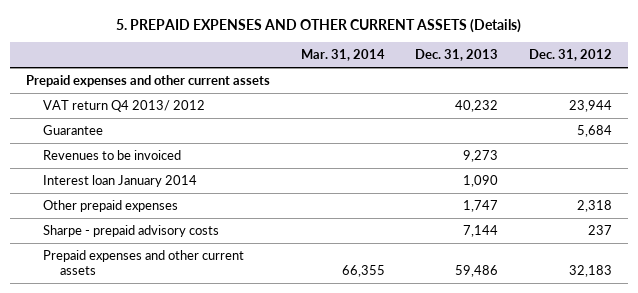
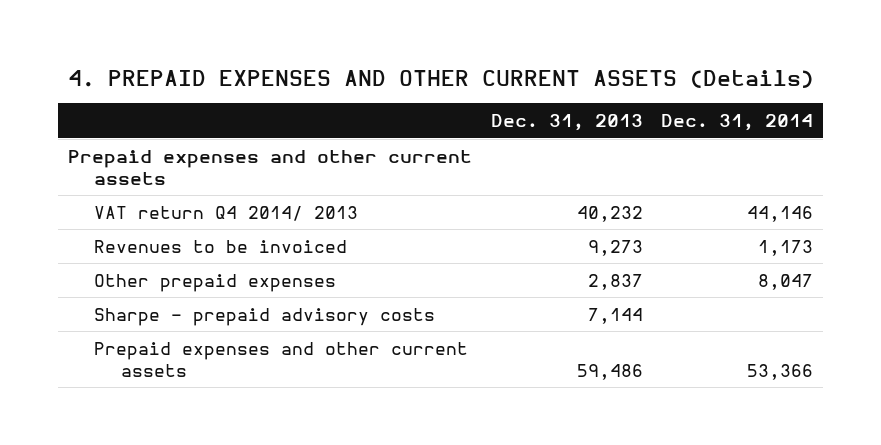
[116,18,522,33] 5. PREPAID EXPENSES AND OTHER CURRENT ASSETS (Details) -> [67,69,814,88] 4. PREPAID EXPENSES AND OTHER CURRENT ASSETS (Details)
[300,48,385,61] Mar. 31, 2014 -> none
[529,48,613,61] Dec. 31, 2012 -> none
none -> [661,114,814,132] Dec. 31, 2014
[43,124,104,135] Guarantee -> none
[43,99,206,112] VAT return Q4 2013/ 2012 -> [94,205,359,221] VAT return Q4 2014/ 2013
[43,174,198,187] Interest loan January 2014 -> none
[463,199,499,212] 1,747 -> [587,273,643,290] 2,837

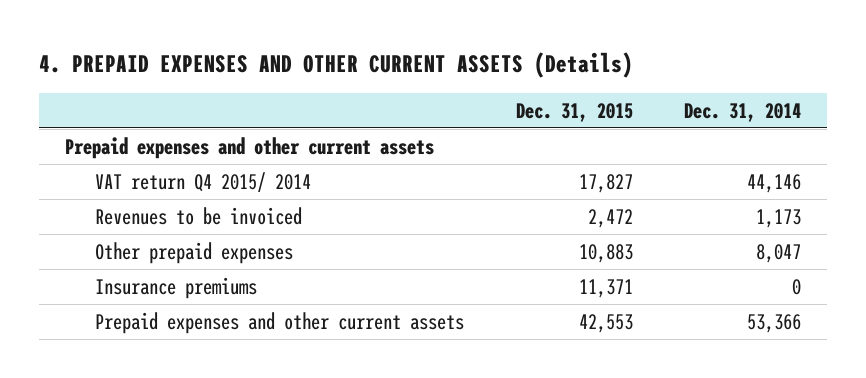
[490,114,643,132] Dec. 31, 2013 -> none
none -> [515,102,633,122] Dec. 31, 2015
[94,205,359,221] VAT return Q4 2014/ 2013 -> [95,171,312,192] VAT return Q4 2015/ 2014
[94,307,436,326] Sharpe - prepaid advisory costs -> none
none -> [95,276,258,299] Insurance premiums

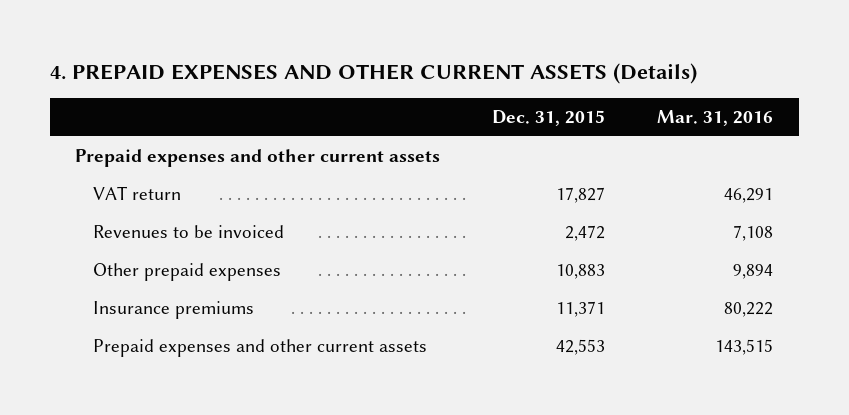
[684,102,802,122] Dec. 31, 2014 -> none
none -> [657,110,774,127] Mar. 31, 2016
[95,171,312,192] VAT return Q4 2015/ 2014 -> [93,185,182,200] VAT return

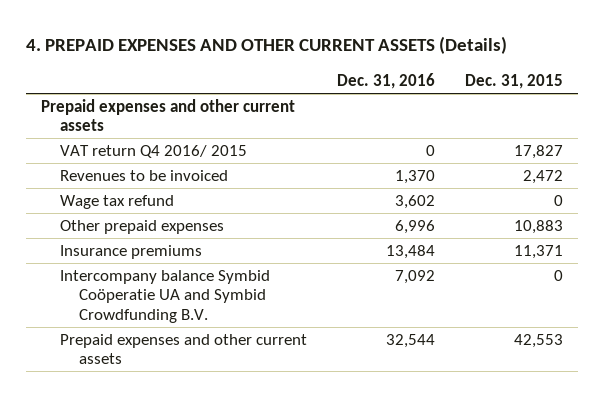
[657,110,774,127] Mar. 31, 2016 -> none
none -> [337,73,436,90] Dec. 31, 2016
[93,185,182,200] VAT return -> [59,144,247,158] VAT return Q4 2016/ 2015
none -> [59,194,174,209] Wage tax refund
none -> [59,269,270,323] Intercompany balance Symbid Coöperatie UA and Symbid Crowdfunding B.V.

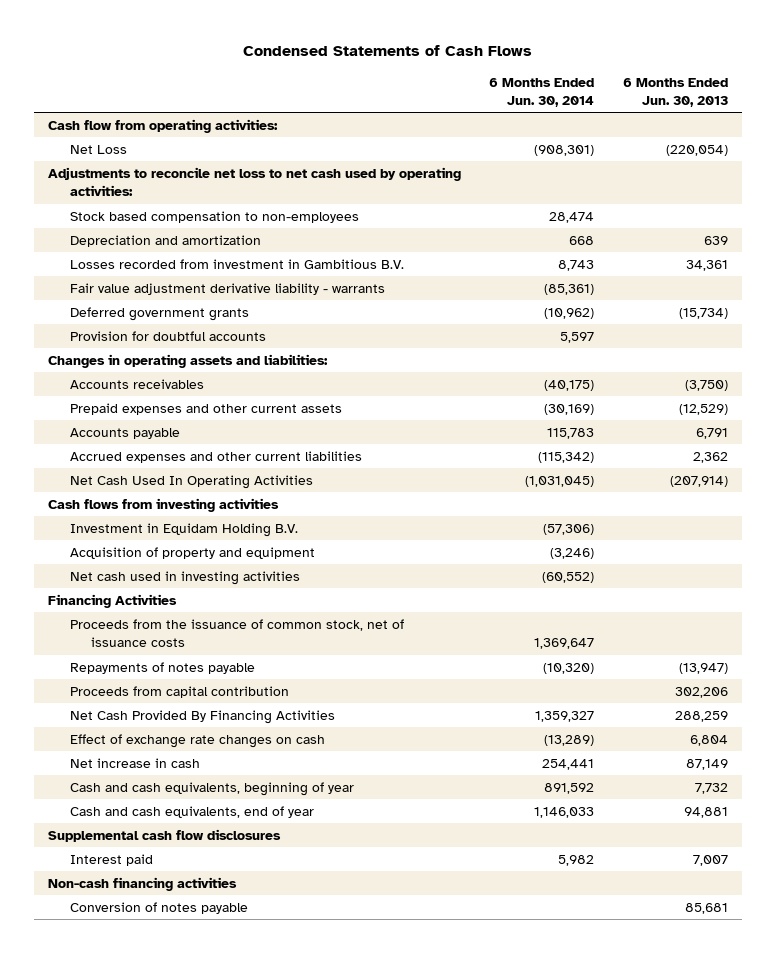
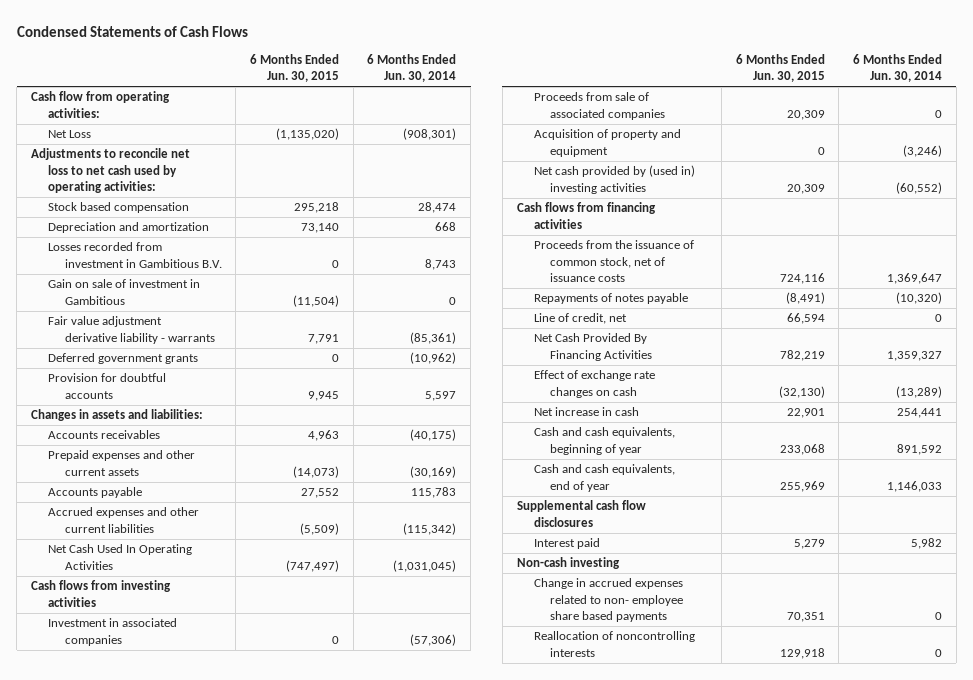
[622,77,728,107] 6 Months Ended Jun. 30, 2013 -> none
none -> [250,53,340,83] 6 Months Ended Jun. 30, 2015
[69,210,359,223] Stock based compensation to non-employees -> [47,202,189,214] Stock based compensation
none -> [47,279,200,305] Gain on sale of investment in Gambitious
[48,353,329,368] Changes in operating assets and liabilities: -> [30,409,203,422] Changes in assets and liabilities:
[69,522,298,537] Investment in Equidam Holding B.V. -> [47,618,177,646] Investment in associated companies
none -> [533,92,666,120] Proceeds from sale of associated companies
[69,570,300,585] Net cash used in investing activities -> [533,165,695,194] Net cash provided by (used in) investing activities
[48,593,178,608] Financing Activities -> [516,202,656,229] Cash flows from financing activities
[69,685,289,698] Proceeds from capital contribution -> none
none -> [533,313,627,325] Line of credit, net
[69,901,248,914] Conversion of notes payable -> none
[48,876,238,891] Non-cash financing activities -> [516,557,620,570] Non-cash investing
none -> [533,578,684,623] Change in accrued expenses related to non- employee share based payments
none -> [533,631,695,657] Reallocation of noncontrolling interests

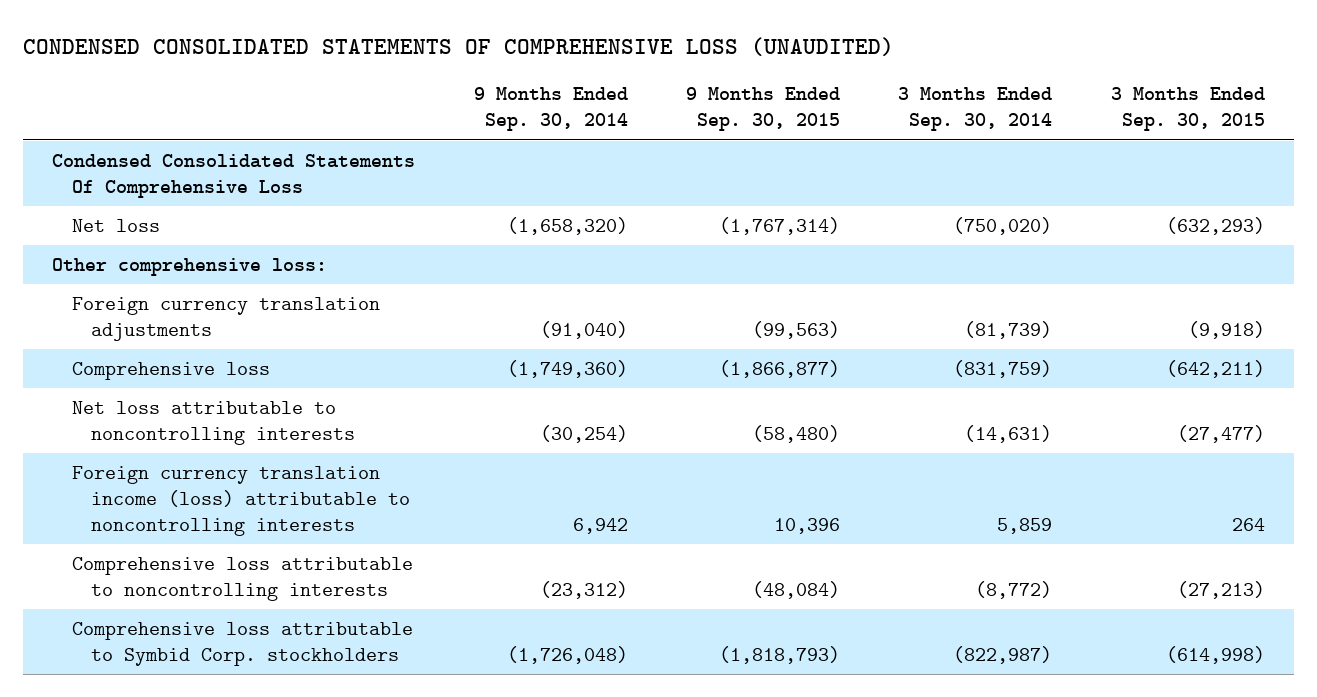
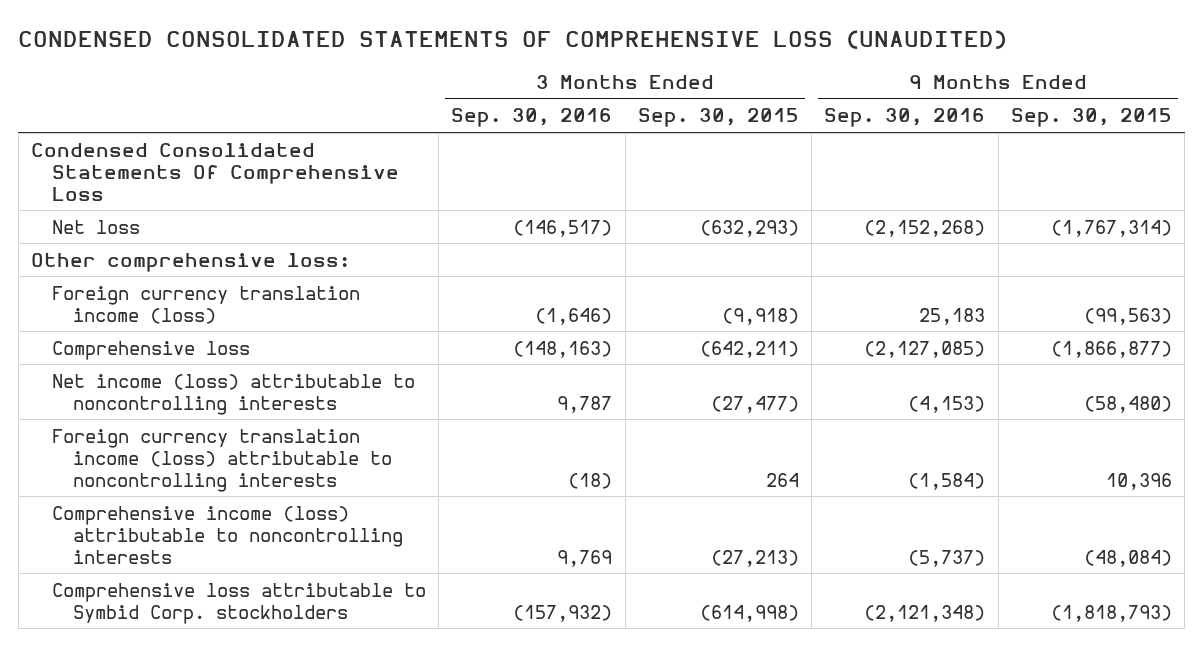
[473,87,628,132] 9 Months Ended Sep. 30, 2014 -> none
[898,87,1053,132] 3 Months Ended Sep. 30, 2014 -> none
none -> [451,108,613,128] Sep. 30, 2016
none -> [824,108,986,128] Sep. 30, 2016
[71,296,380,341] Foreign currency translation adjustments -> [51,285,360,324] Foreign currency translation income (loss)
[71,400,356,445] Net loss attributable to noncontrolling interests -> [51,373,415,415] Net income (loss) attributable to noncontrolling interests
[71,556,413,601] Comprehensive loss attributable to noncontrolling interests -> [51,505,403,564] Comprehensive income (loss) attributable to noncontrolling interests

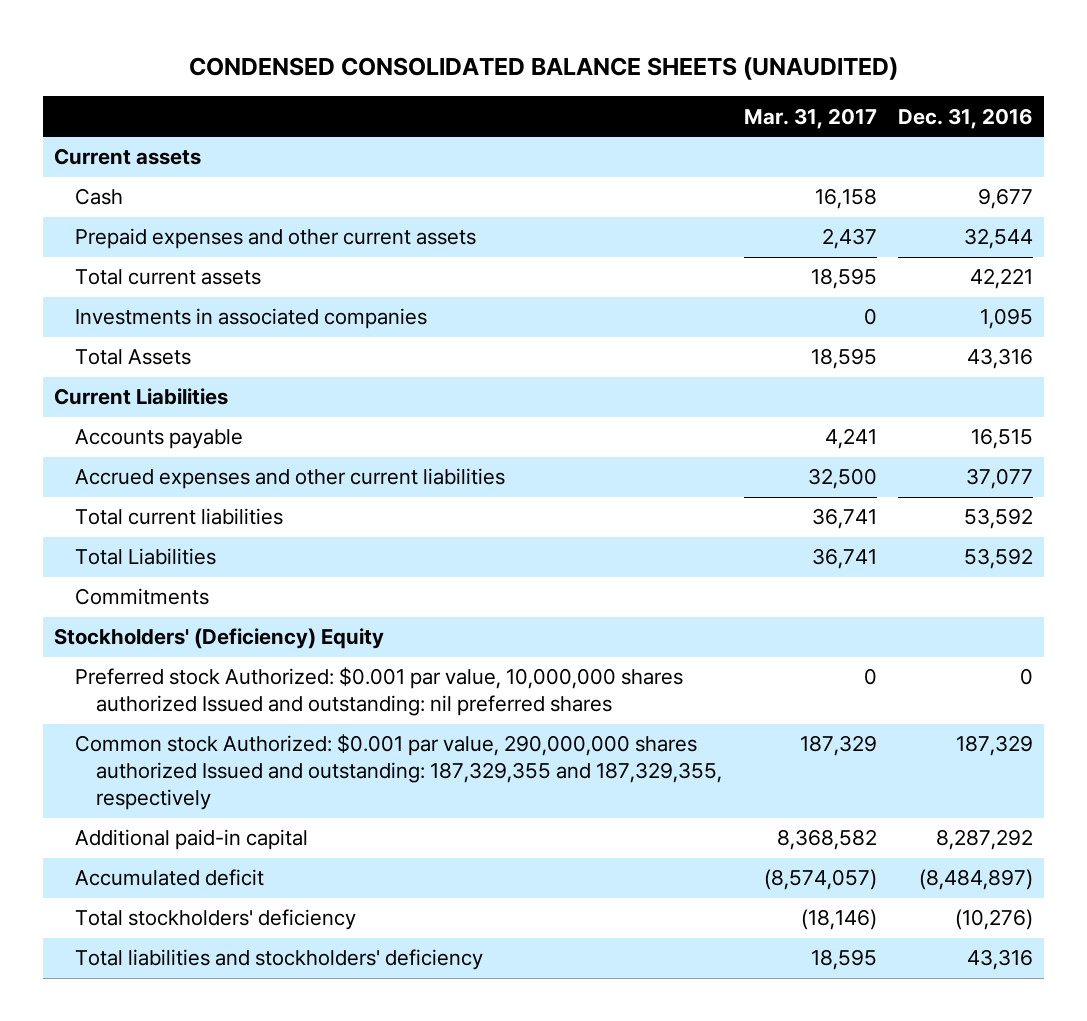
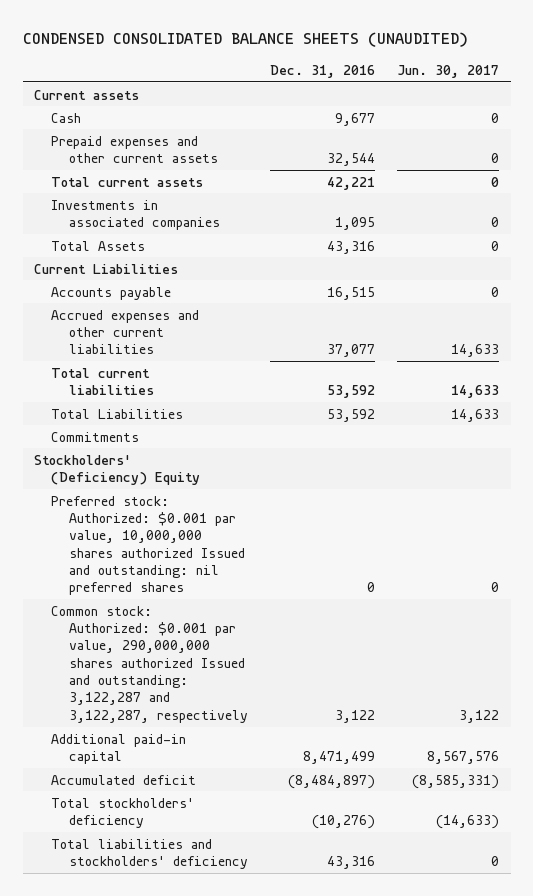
[743,107,877,129] Mar. 31, 2017 -> none
none -> [397,64,500,78] Jun. 30, 2017
[74,667,683,717] Preferred stock Authorized: $0.001 par value, 10,000,000 shares authorized Issued and outstanding: nil preferred shares -> [51,495,245,596] Preferred stock: Authorized: $0.001 par value, 10,000,000 shares authorized Issued and outstanding: nil preferred shares
[74,734,723,810] Common stock Authorized: $0.001 par value, 290,000,000 shares authorized Issued and outstanding: 187,329,355 and 187,329,355, respectively -> [51,605,248,723] Common stock: Authorized: $0.001 par value, 290,000,000 shares authorized Issued and outstanding: 3,122,287 and 3,122,287, respectively
[956,735,1034,757] 187,329 -> [335,709,376,723] 3,122
[936,829,1034,851] 8,287,292 -> [303,750,376,764] 8,471,499

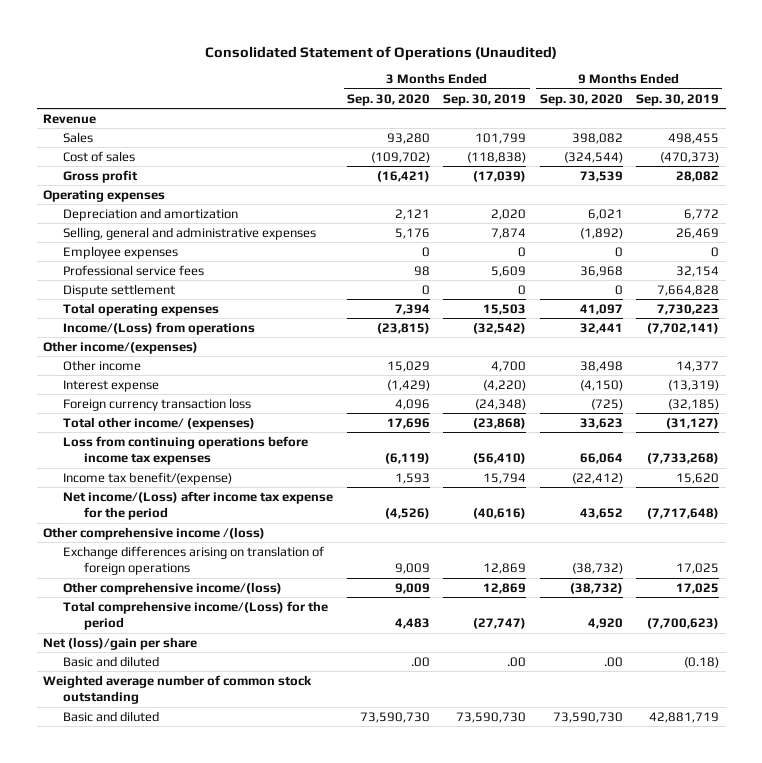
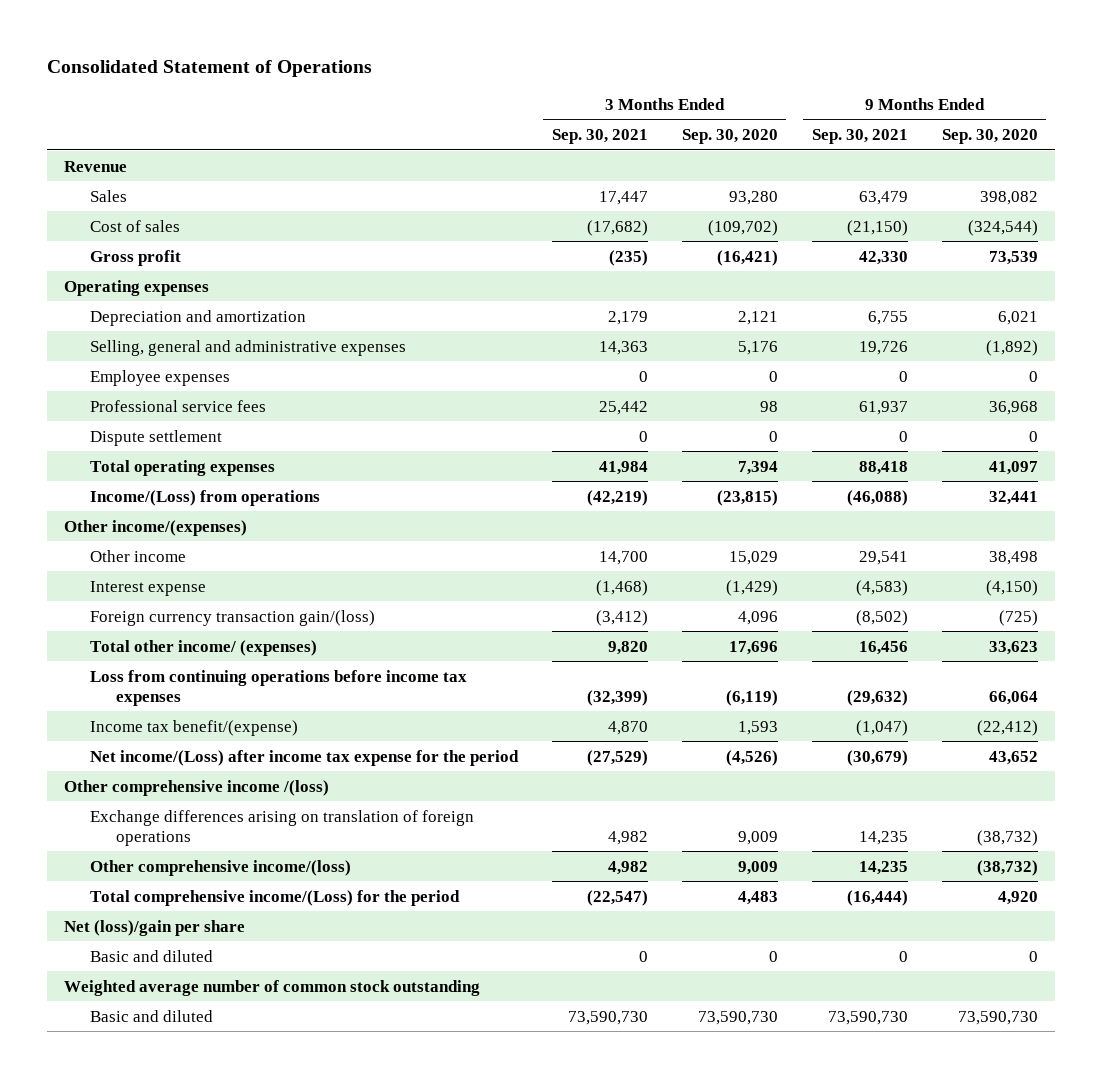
[205,45,558,61] Consolidated Statement of Operations (Unaudited) -> [46,59,372,77] Consolidated Statement of Operations
[443,93,527,106] Sep. 30, 2019 -> none
[636,93,720,106] Sep. 30, 2019 -> none
none -> [551,129,648,145] Sep. 30, 2021
none -> [811,129,908,145] Sep. 30, 2021
[63,397,252,411] Foreign currency transaction loss -> [89,609,375,626] Foreign currency transaction gain/(loss)
[410,656,430,667] .00 -> [768,950,778,962] 0
[603,656,623,667] .00 -> [1028,950,1038,962] 0

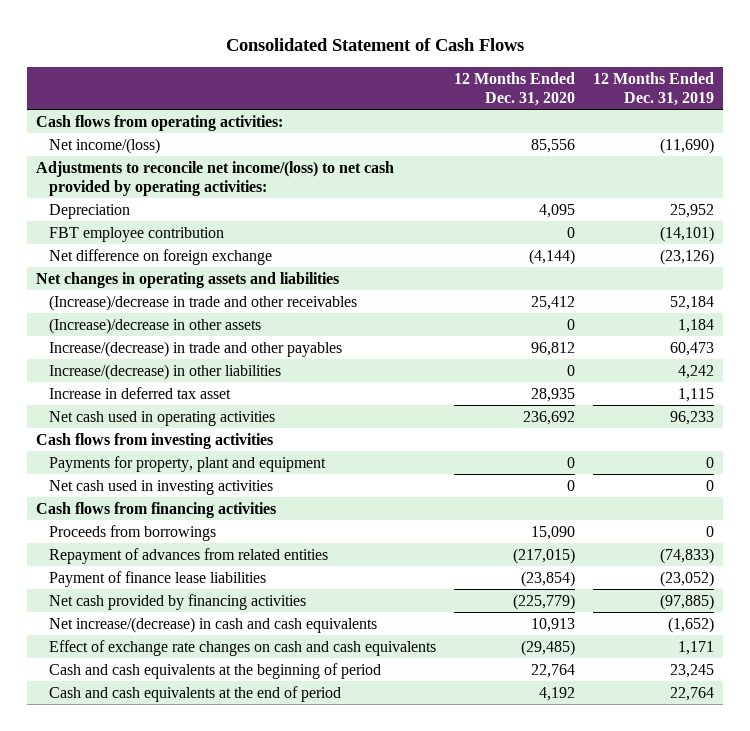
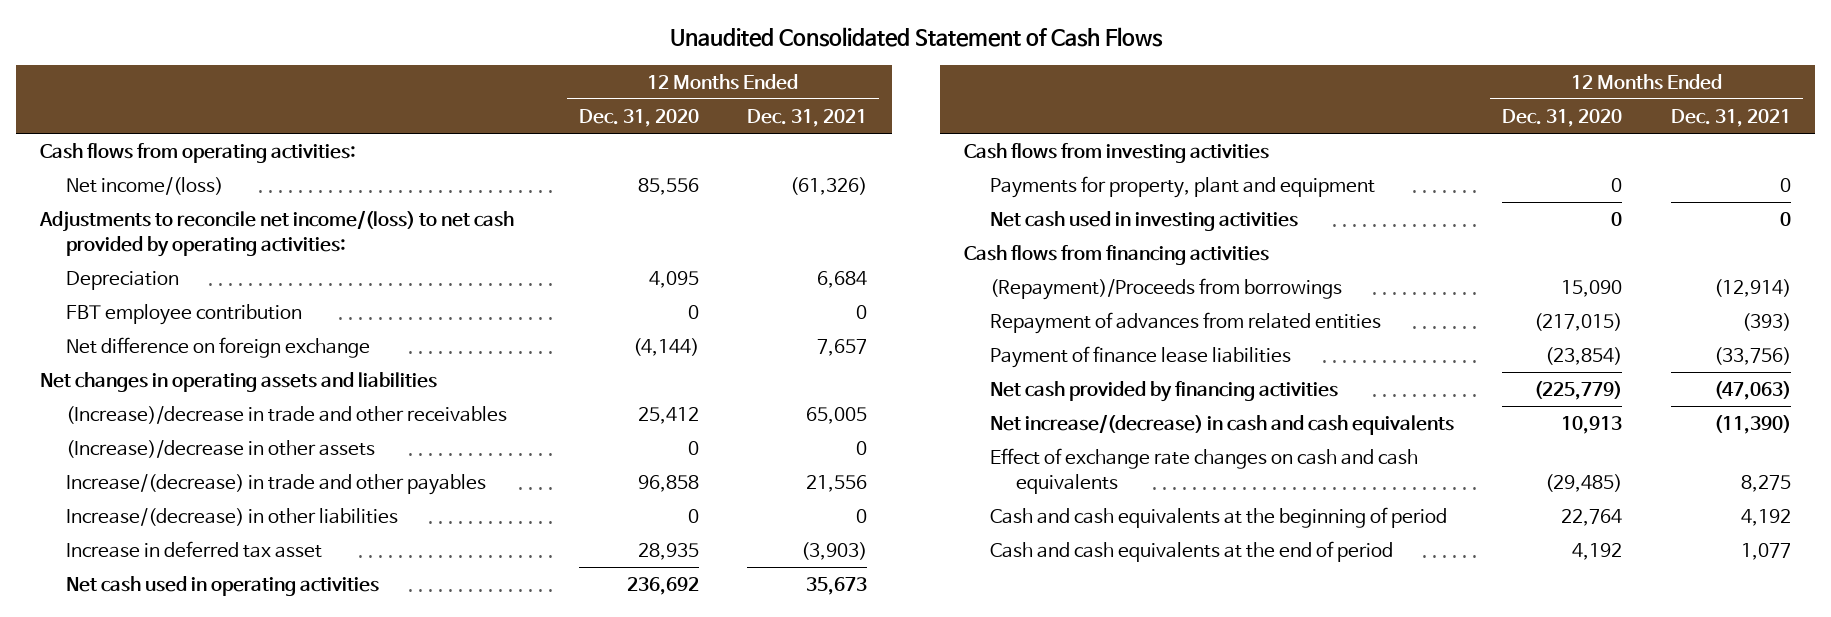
[226,38,525,52] Consolidated Statement of Cash Flows -> [669,27,1163,48] Unaudited Consolidated Statement of Cash Flows
[593,72,715,106] 12 Months Ended Dec. 31, 2019 -> none
none -> [747,108,868,127] Dec. 31, 2021
[531,341,576,356] 96,812 -> [637,475,699,493] 96,858
[49,524,217,541] Proceeds from borrowings -> [989,278,1342,301] (Repayment)/Proceeds from borrowings

